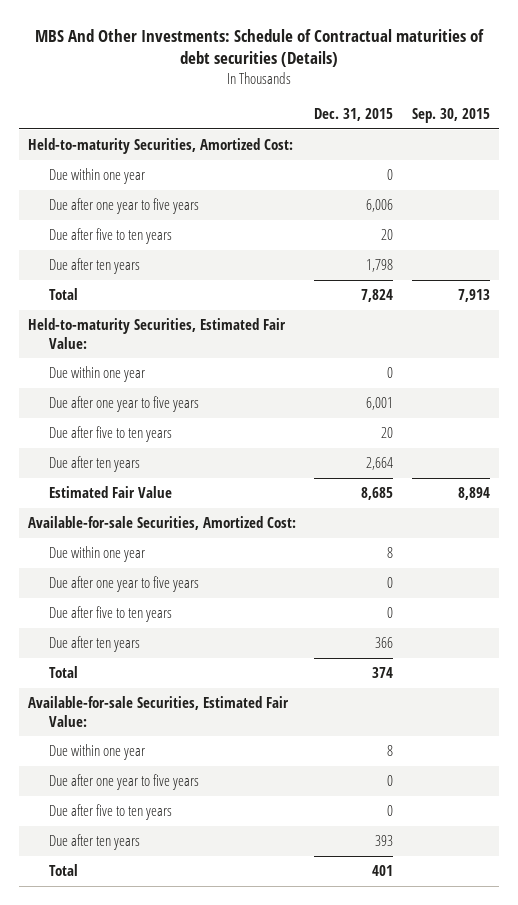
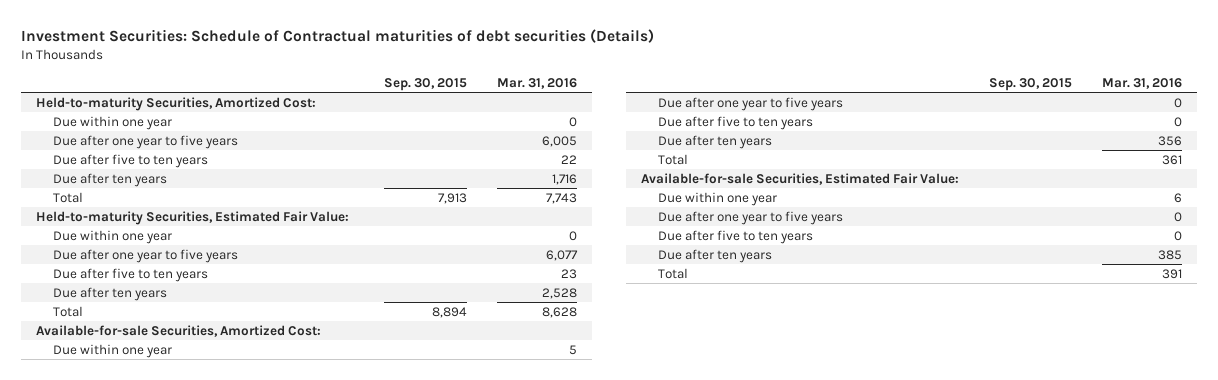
[34,28,484,68] MBS And Other Investments: Schedule of Contractual maturities of debt securities (Details) -> [20,29,654,44] Investment Securities: Schedule of Contractual maturities of debt securities (Details)
[314,108,394,122] Dec. 31, 2015 -> none
none -> [497,77,578,89] Mar. 31, 2016
[48,486,172,499] Estimated Fair Value -> [52,305,83,317] Total

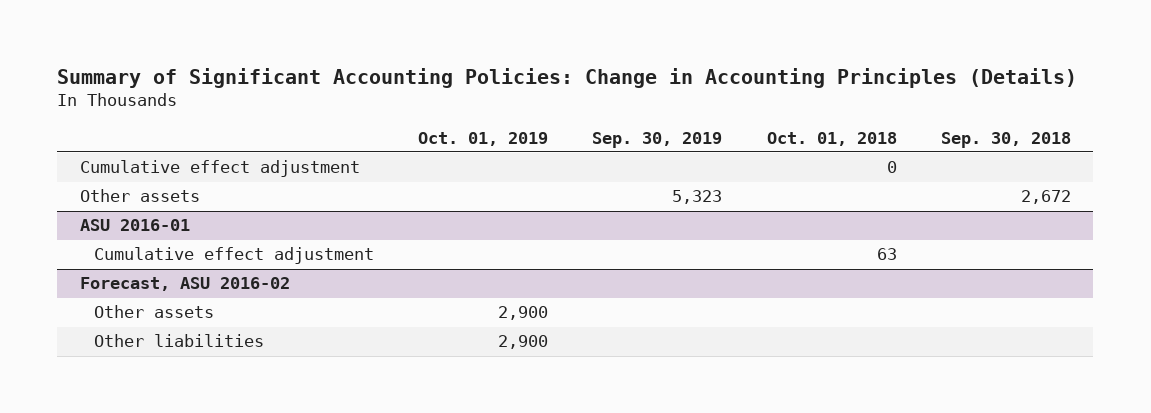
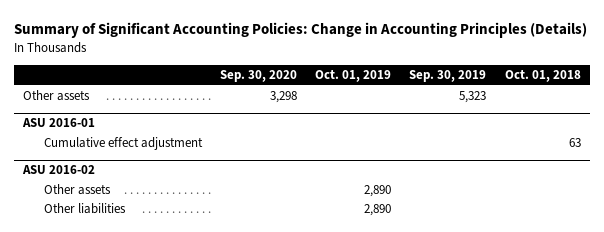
[940,131,1071,148] Sep. 30, 2018 -> none
none -> [219,70,297,83] Sep. 30, 2020
[79,160,360,178] Cumulative effect adjustment -> none
[79,277,290,292] Forecast, ASU 2016-02 -> [22,165,96,175] ASU 2016-02
[497,306,548,321] 2,900 -> [364,185,392,198] 2,890
[497,335,548,350] 2,900 -> [364,204,392,217] 2,890

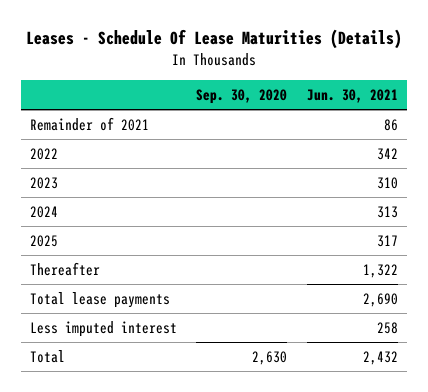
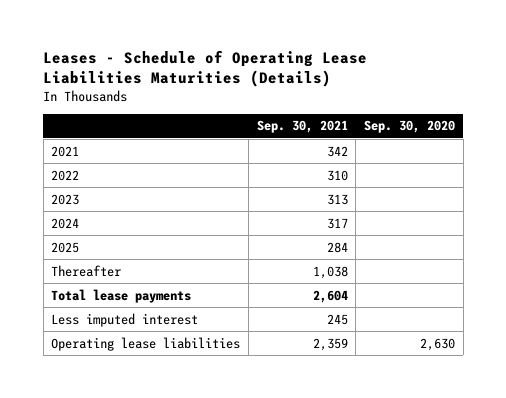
[25,29,402,50] Leases - Schedule Of Lease Maturities (Details) -> [43,50,368,88] Leases - Schedule of Operating Lease Liabilities Maturities (Details)
[306,89,398,104] Jun. 30, 2021 -> none
none -> [256,120,348,134] Sep. 30, 2021
[30,117,150,132] Remainder of 2021 -> none
none -> [51,145,80,157] 2021
[30,350,66,364] Total -> [51,336,241,351] Operating lease liabilities

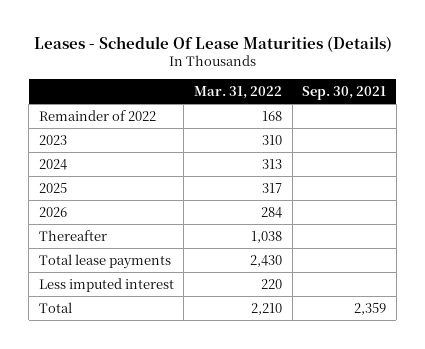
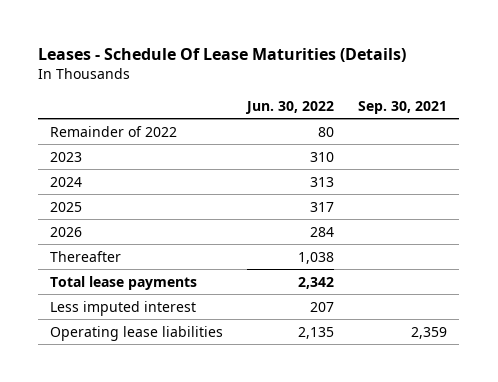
[194,86,283,100] Mar. 31, 2022 -> none
none -> [245,100,335,114] Jun. 30, 2022
[38,301,72,313] Total -> [50,325,224,341] Operating lease liabilities

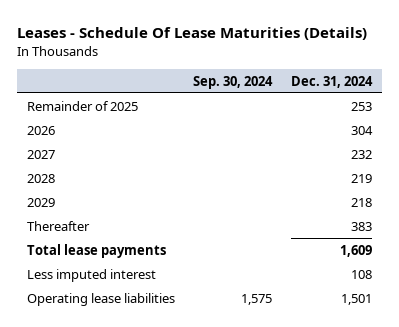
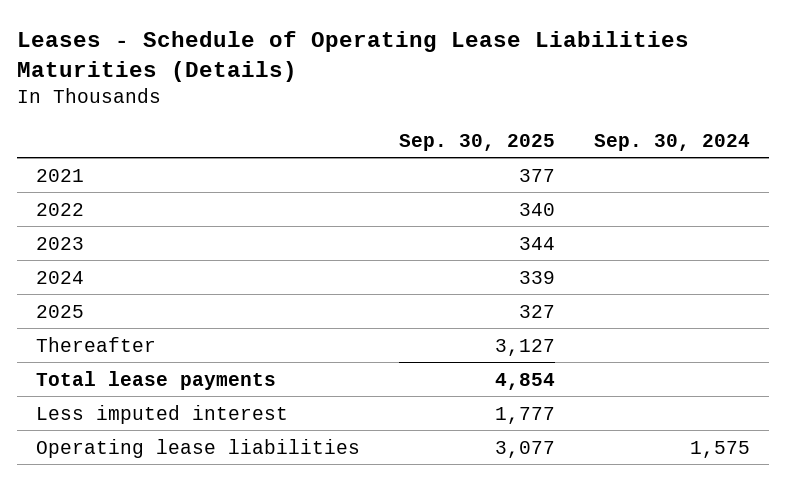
[17,26,368,40] Leases - Schedule Of Lease Maturities (Details) -> [16,30,689,83] Leases - Schedule of Operating Lease Liabilities Maturities (Details)
[291,75,374,88] Dec. 31, 2024 -> none
none -> [399,133,556,151] Sep. 30, 2025
[26,100,138,111] Remainder of 2025 -> none
[26,125,55,135] 2026 -> [36,168,85,182] 2021
[26,149,55,159] 2027 -> [36,202,85,216] 2022
[26,173,55,183] 2028 -> [36,236,85,250] 2023
[26,197,55,207] 2029 -> [36,270,85,284] 2024
none -> [36,304,85,318] 2025

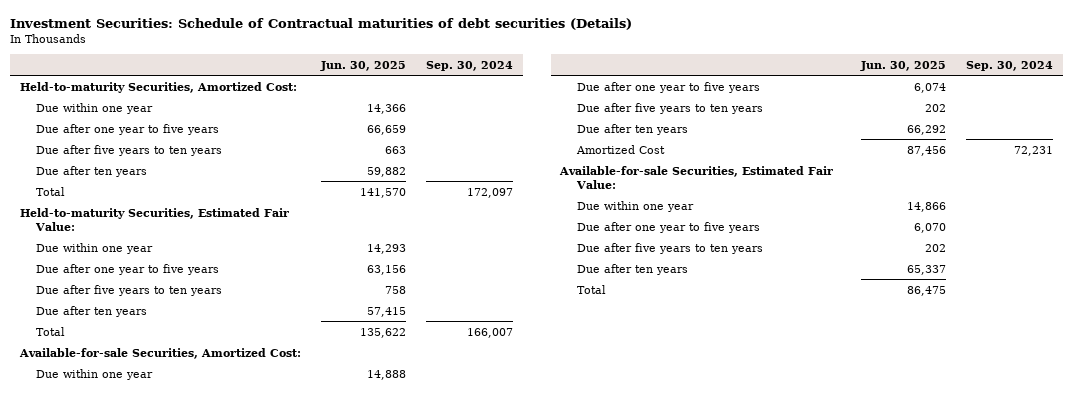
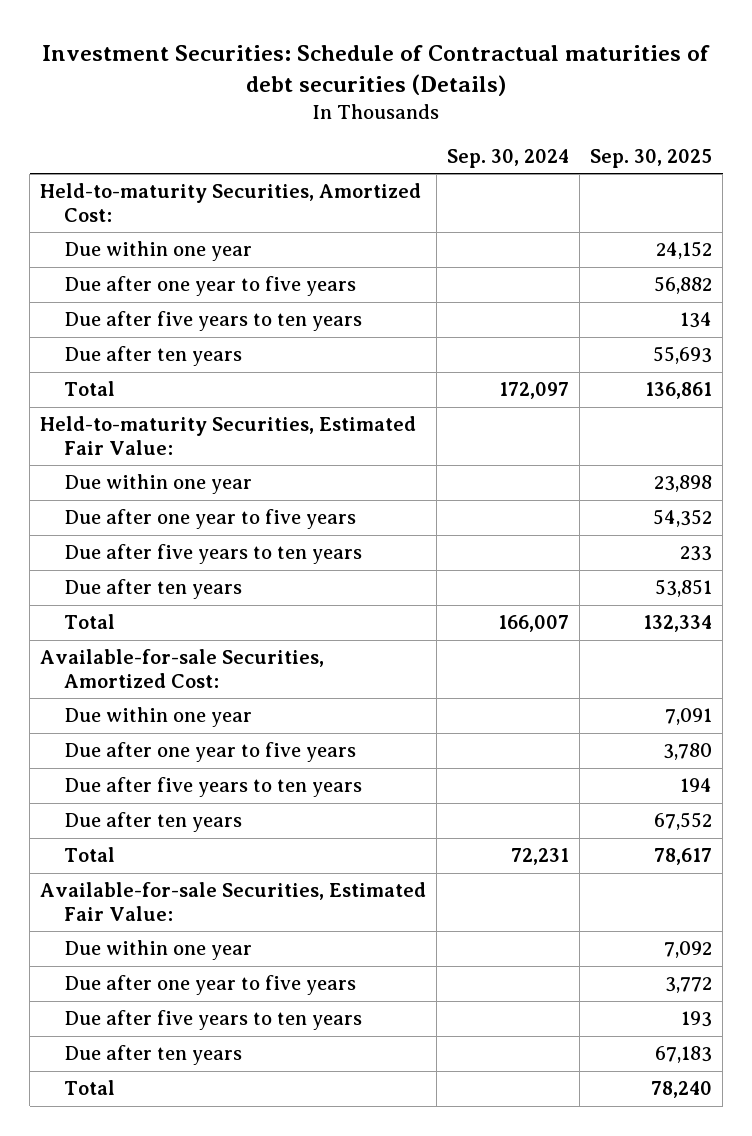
[319,60,406,71] Jun. 30, 2025 -> none
none -> [590,149,713,169] Sep. 30, 2025
[575,144,665,154] Amortized Cost -> [64,847,116,863] Total

